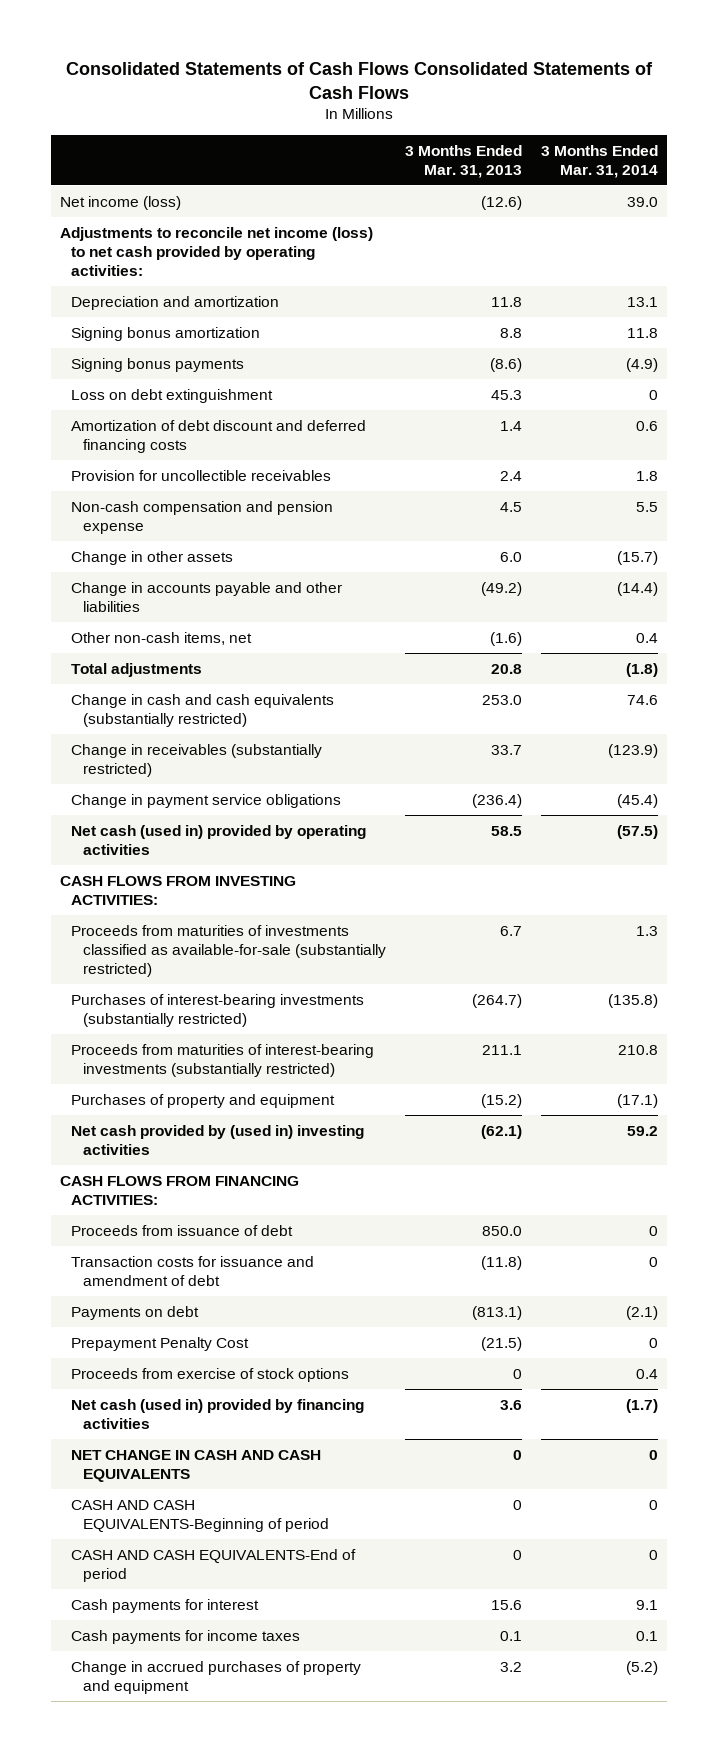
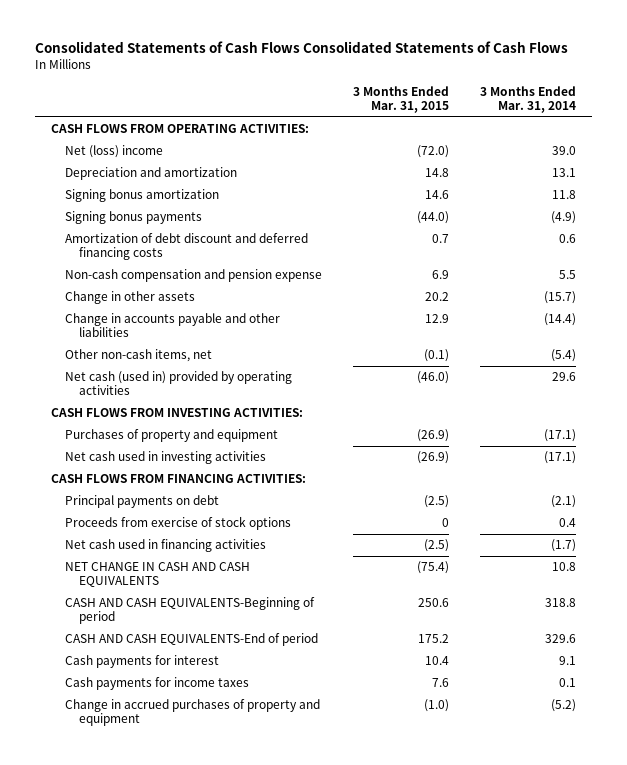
[404,144,522,178] 3 Months Ended Mar. 31, 2013 -> none
none -> [353,86,450,114] 3 Months Ended Mar. 31, 2015
[60,226,374,276] Adjustments to reconcile net income (loss) to net cash provided by operating activities: -> none
none -> [50,124,309,134] CASH FLOWS FROM OPERATING ACTIVITIES:
[60,195,182,210] Net income (loss) -> [64,145,163,159] Net (loss) income
[71,388,274,403] Loss on debt extinguishment -> none
[71,469,332,481] Provision for uncollectible receivables -> none
[71,662,203,677] Total adjustments -> none
[71,693,335,727] Change in cash and cash equivalents (substantially restricted) -> none
[71,743,323,777] Change in receivables (substantially restricted) -> none
[71,793,342,808] Change in payment service obligations -> none
[635,632,658,643] 0.4 -> [551,349,577,363] (5.4)
[616,824,658,839] (57.5) -> [552,372,577,382] 29.6
[71,924,386,977] Proceeds from maturities of investments classified as available-for-sale (substantially restricted) -> none
[71,993,365,1027] Purchases of interest-bearing investments (substantially restricted) -> none
[71,1043,375,1077] Proceeds from maturities of interest-bearing investments (substantially restricted) -> none
[71,1124,365,1155] Net cash provided by (used in) investing activities -> [64,451,266,465] Net cash used in investing activities
[626,1125,658,1136] 59.2 -> [544,451,577,465] (17.1)
[71,1224,294,1236] Proceeds from issuance of debt -> none
[71,1255,315,1286] Transaction costs for issuance and amendment of debt -> none
[71,1336,250,1351] Prepayment Penalty Cost -> none
[71,1305,200,1320] Payments on debt -> [64,495,219,509] Principal payments on debt
[71,1398,365,1429] Net cash (used in) provided by financing activities -> [64,539,266,553] Net cash used in financing activities
[648,1449,658,1460] 0 -> [552,562,577,572] 10.8
[648,1499,658,1510] 0 -> [545,598,577,608] 318.8
[648,1549,658,1560] 0 -> [545,634,577,644] 329.6

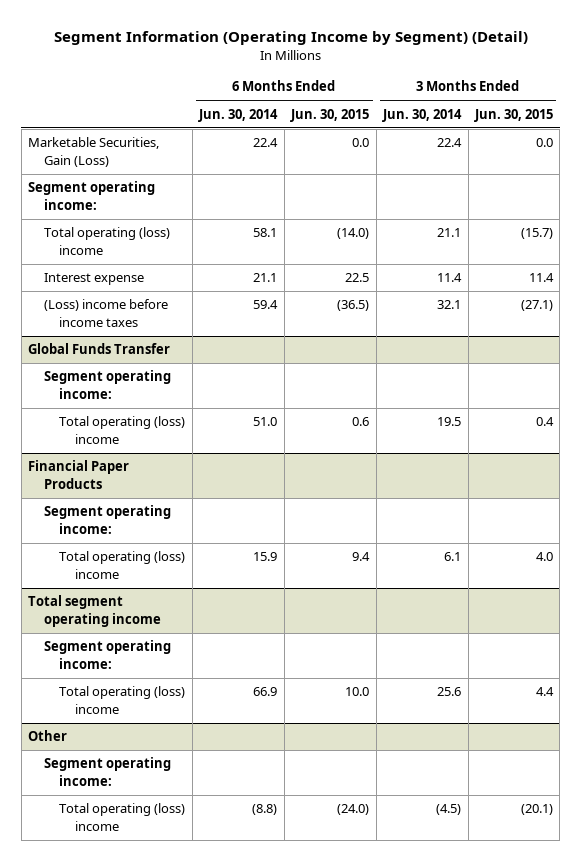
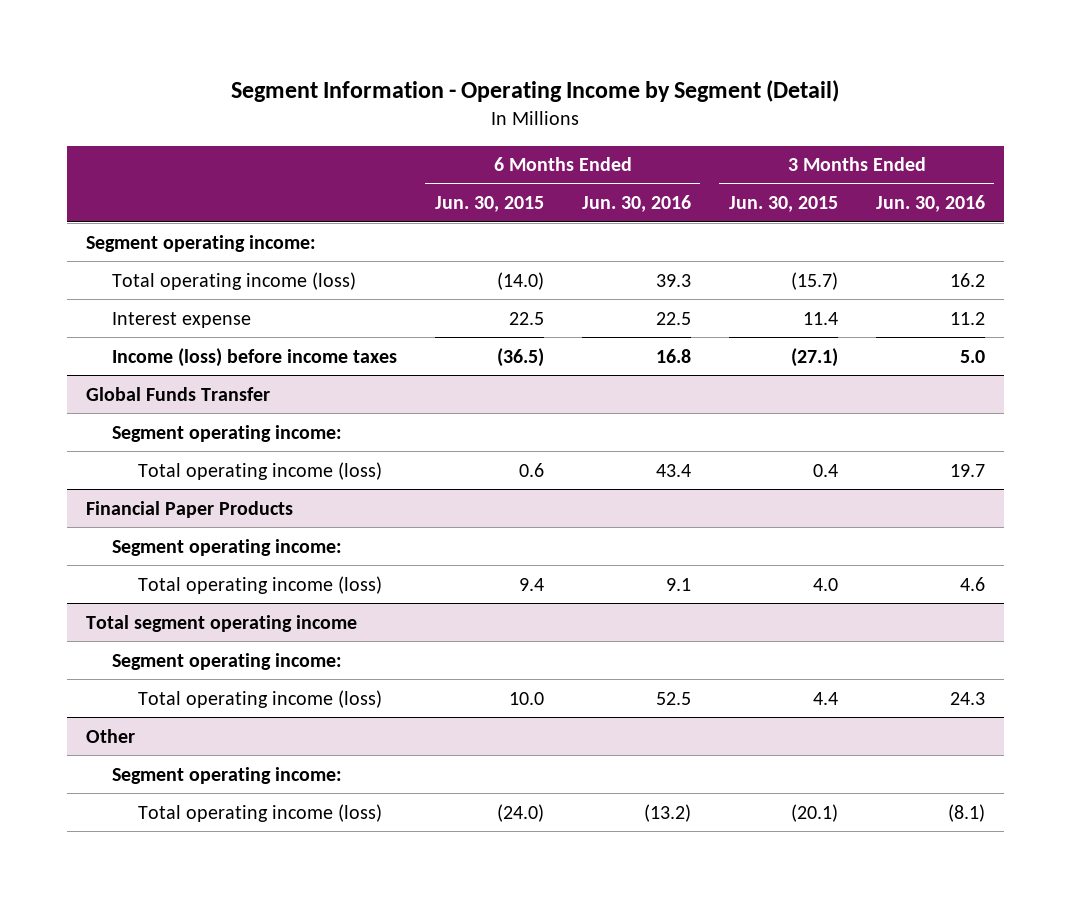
[53,30,528,45] Segment Information (Operating Income by Segment) (Detail) -> [231,80,840,103] Segment Information - Operating Income by Segment (Detail)
[198,108,279,122] Jun. 30, 2014 -> none
[382,108,463,122] Jun. 30, 2014 -> none
none -> [581,195,691,213] Jun. 30, 2016
none -> [875,195,985,213] Jun. 30, 2016
[28,137,160,167] Marketable Securities, Gain (Loss) -> none
[43,227,170,255] Total operating (loss) income -> [112,271,357,290] Total operating income (loss)
[43,299,168,327] (Loss) income before income taxes -> [112,347,398,367] Income (loss) before income taxes
[59,416,186,444] Total operating (loss) income -> [138,461,383,480] Total operating income (loss)
[59,551,186,579] Total operating (loss) income -> [138,575,383,594] Total operating income (loss)
[59,686,186,714] Total operating (loss) income -> [138,689,383,708] Total operating income (loss)
[59,803,186,831] Total operating (loss) income -> [138,803,383,822] Total operating income (loss)

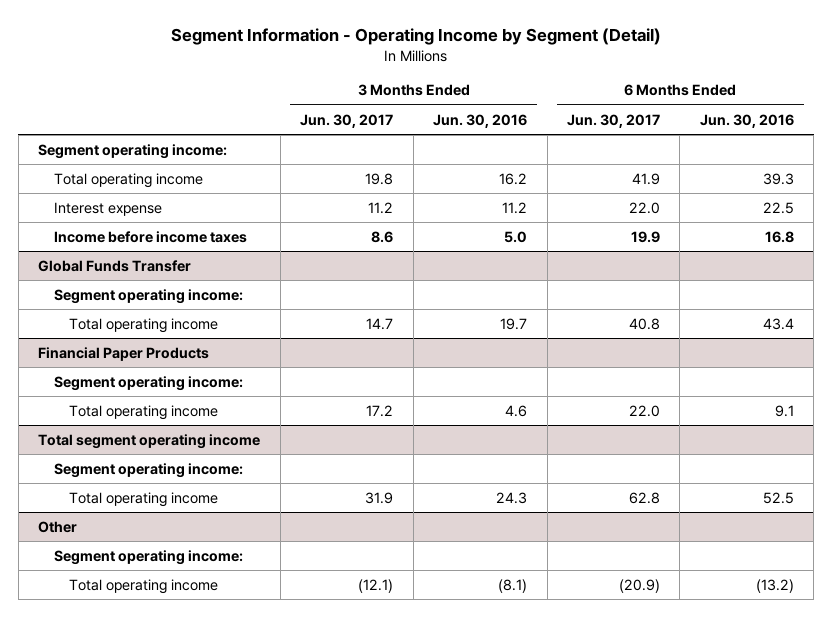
[434,196,544,213] Jun. 30, 2015 -> none
[728,196,838,213] Jun. 30, 2015 -> none
none -> [300,113,394,128] Jun. 30, 2017
none -> [567,113,661,128] Jun. 30, 2017
[112,271,357,290] Total operating income (loss) -> [53,172,203,188] Total operating income
[112,347,398,367] Income (loss) before income taxes -> [53,230,247,243] Income before income taxes
[138,461,383,480] Total operating income (loss) -> [69,317,219,333] Total operating income
[138,575,383,594] Total operating income (loss) -> [69,404,219,420] Total operating income
[138,689,383,708] Total operating income (loss) -> [69,491,219,507] Total operating income
[138,803,383,822] Total operating income (loss) -> [69,578,219,594] Total operating income

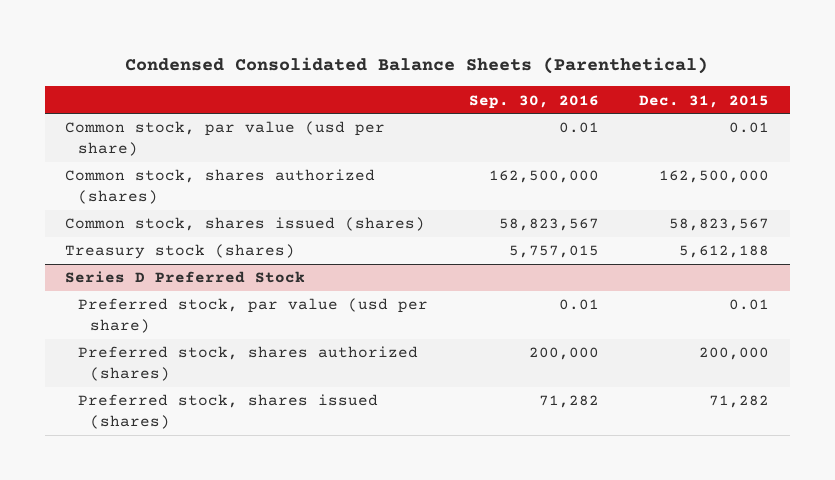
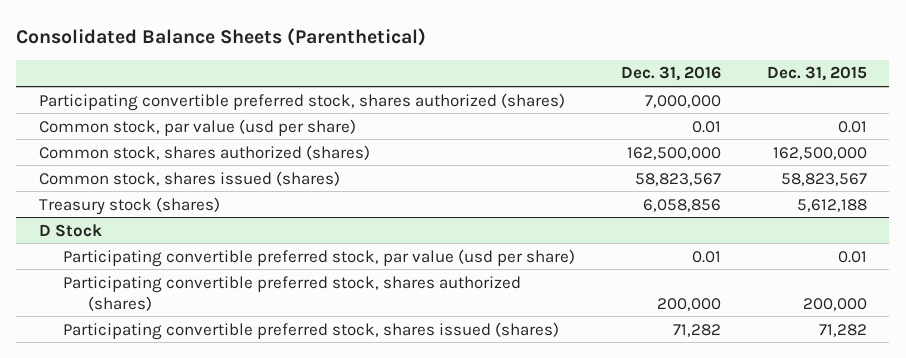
[125,56,709,74] Condensed Consolidated Balance Sheets (Parenthetical) -> [16,27,427,46] Consolidated Balance Sheets (Parenthetical)
[468,94,599,109] Sep. 30, 2016 -> none
none -> [620,66,721,82] Dec. 31, 2016
none -> [39,92,566,111] Participating convertible preferred stock, shares authorized (shares)
[65,271,306,284] Series D Preferred Stock -> [39,223,103,237] D Stock
[77,298,428,334] Preferred stock, par value (usd per share) -> [63,248,576,267] Participating convertible preferred stock, par value (usd per share)
[77,346,418,382] Preferred stock, shares authorized (shares) -> [63,275,522,311] Participating convertible preferred stock, shares authorized (shares)
[77,394,378,430] Preferred stock, shares issued (shares) -> [63,321,560,340] Participating convertible preferred stock, shares issued (shares)

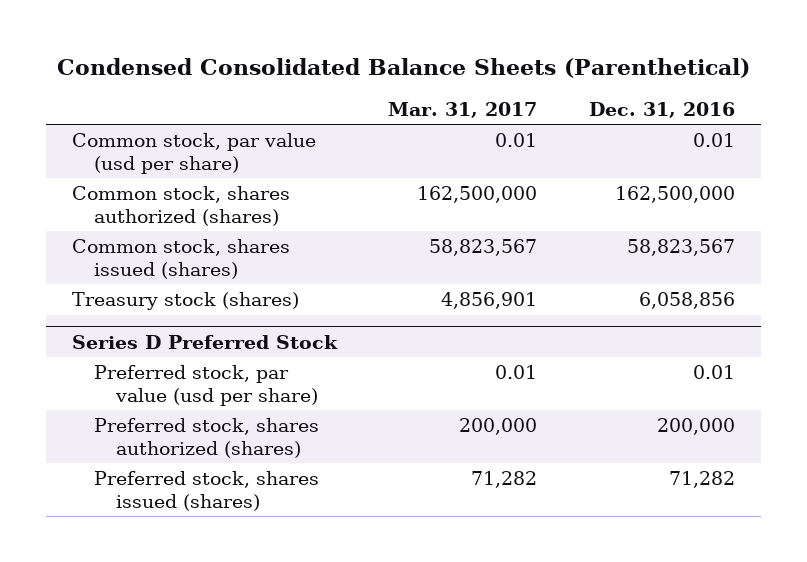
[16,27,427,46] Consolidated Balance Sheets (Parenthetical) -> [57,57,751,78] Condensed Consolidated Balance Sheets (Parenthetical)
[766,66,867,82] Dec. 31, 2015 -> none
none -> [388,101,538,118] Mar. 31, 2017
[39,92,566,111] Participating convertible preferred stock, shares authorized (shares) -> none
[39,223,103,237] D Stock -> [71,334,338,349] Series D Preferred Stock
[63,248,576,267] Participating convertible preferred stock, par value (usd per share) -> [93,365,319,406] Preferred stock, par value (usd per share)
[63,275,522,311] Participating convertible preferred stock, shares authorized (shares) -> [93,418,319,458] Preferred stock, shares authorized (shares)
[63,321,560,340] Participating convertible preferred stock, shares issued (shares) -> [93,471,319,511] Preferred stock, shares issued (shares)

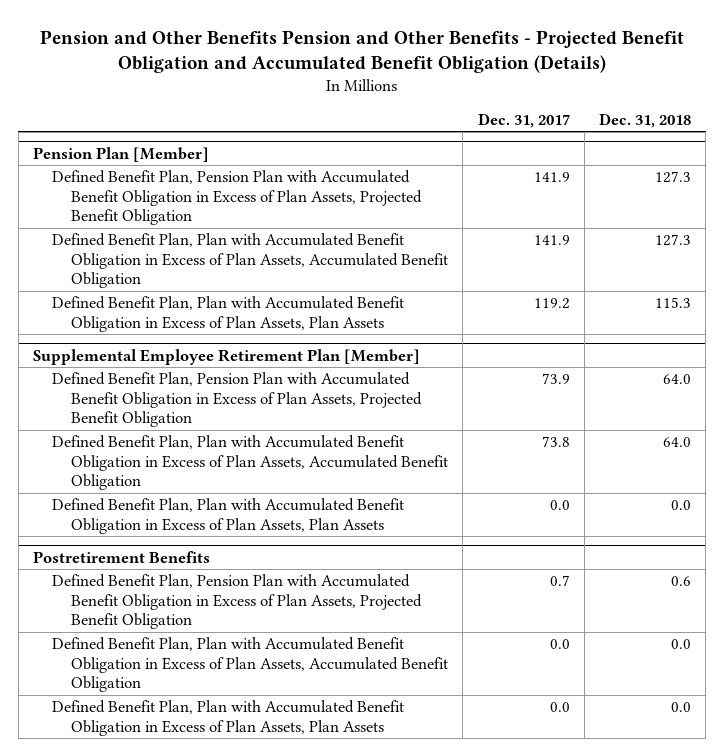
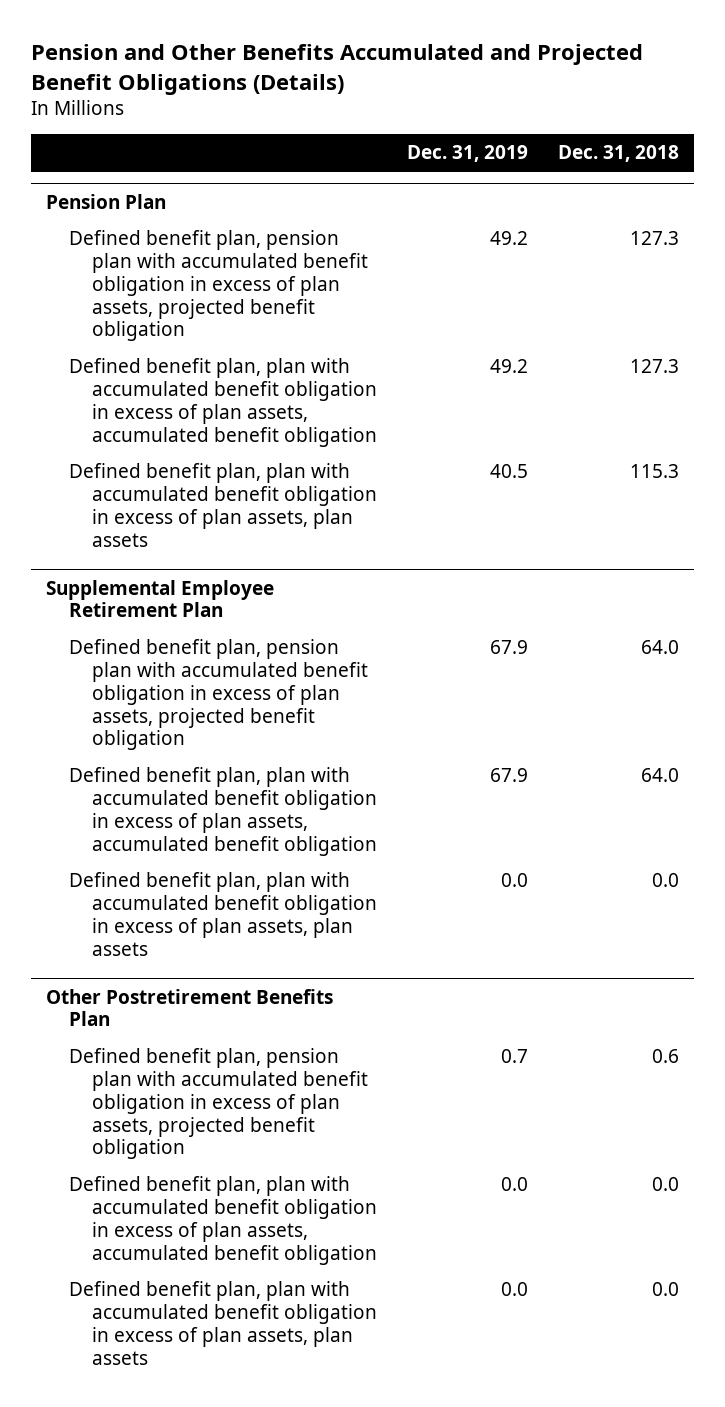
[40,29,685,74] Pension and Other Benefits Pension and Other Benefits - Projected Benefit Obligation and Accumulated Benefit Obligation (Details) -> [30,44,643,95] Pension and Other Benefits Accumulated and Projected Benefit Obligations (Details)
[477,112,570,128] Dec. 31, 2017 -> none
none -> [406,145,528,163] Dec. 31, 2019
[33,146,210,162] Pension Plan [Member] -> [45,193,166,209] Pension Plan
[52,170,423,226] Defined Benefit Plan, Pension Plan with Accumulated Benefit Obligation in Excess of Plan Assets, Projected Benefit Obligation -> [68,230,368,342] Defined benefit plan, pension plan with accumulated benefit obligation in excess of plan assets, projected benefit obligation
[52,233,449,289] Defined Benefit Plan, Plan with Accumulated Benefit Obligation in Excess of Plan Assets, Accumulated Benefit Obligation -> [68,358,377,447] Defined benefit plan, plan with accumulated benefit obligation in excess of plan assets, accumulated benefit obligation
[52,296,405,332] Defined Benefit Plan, Plan with Accumulated Benefit Obligation in Excess of Plan Assets, Plan Assets -> [68,463,377,547] Defined benefit plan, plan with accumulated benefit obligation in excess of plan assets, plan assets
[33,348,421,365] Supplemental Employee Retirement Plan [Member] -> [45,579,274,618] Supplemental Employee Retirement Plan
[52,372,423,428] Defined Benefit Plan, Pension Plan with Accumulated Benefit Obligation in Excess of Plan Assets, Projected Benefit Obligation -> [68,639,368,751] Defined benefit plan, pension plan with accumulated benefit obligation in excess of plan assets, projected benefit obligation
[52,435,449,491] Defined Benefit Plan, Plan with Accumulated Benefit Obligation in Excess of Plan Assets, Accumulated Benefit Obligation -> [68,767,377,856] Defined benefit plan, plan with accumulated benefit obligation in excess of plan assets, accumulated benefit obligation
[52,498,405,534] Defined Benefit Plan, Plan with Accumulated Benefit Obligation in Excess of Plan Assets, Plan Assets -> [68,872,377,956] Defined benefit plan, plan with accumulated benefit obligation in excess of plan assets, plan assets
[33,550,211,563] Postretirement Benefits -> [45,988,333,1027] Other Postretirement Benefits Plan
[52,574,423,630] Defined Benefit Plan, Pension Plan with Accumulated Benefit Obligation in Excess of Plan Assets, Projected Benefit Obligation -> [68,1048,368,1160] Defined benefit plan, pension plan with accumulated benefit obligation in excess of plan assets, projected benefit obligation
[52,637,449,693] Defined Benefit Plan, Plan with Accumulated Benefit Obligation in Excess of Plan Assets, Accumulated Benefit Obligation -> [68,1176,377,1265] Defined benefit plan, plan with accumulated benefit obligation in excess of plan assets, accumulated benefit obligation
[52,700,405,736] Defined Benefit Plan, Plan with Accumulated Benefit Obligation in Excess of Plan Assets, Plan Assets -> [68,1281,377,1365] Defined benefit plan, plan with accumulated benefit obligation in excess of plan assets, plan assets

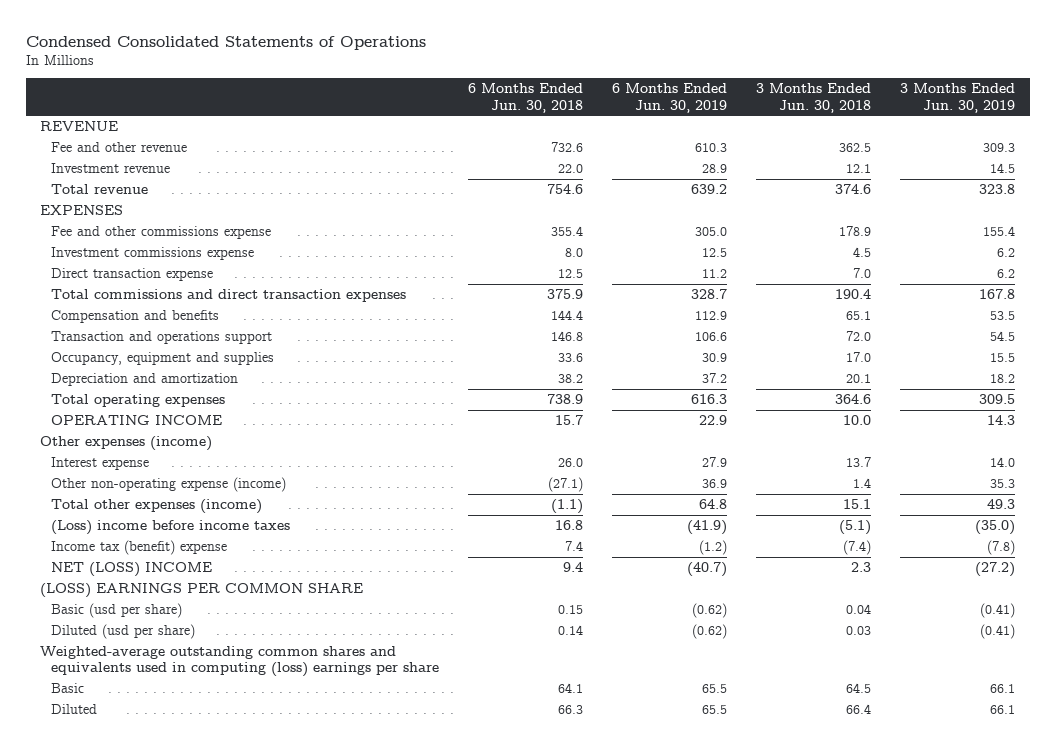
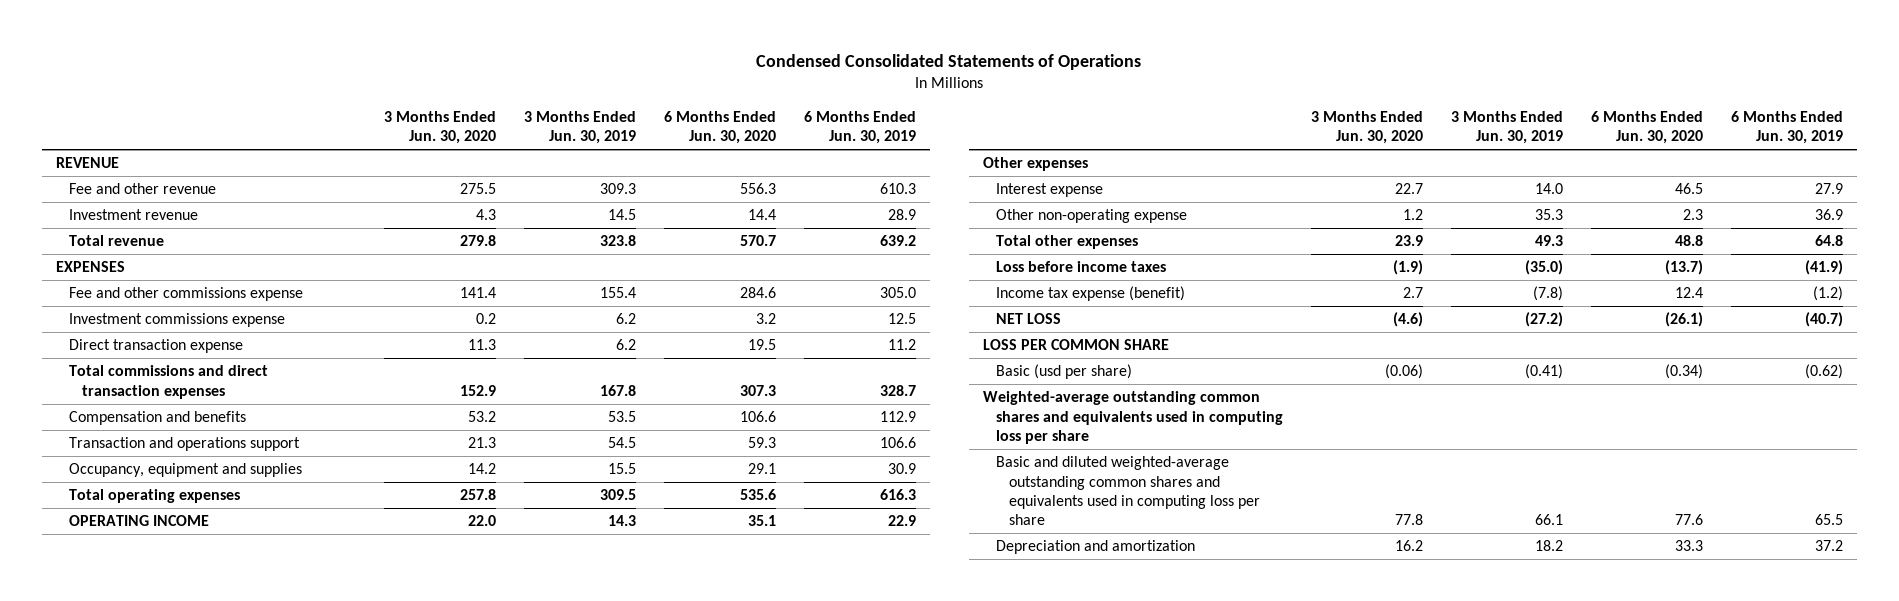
[468,83,584,113] 6 Months Ended Jun. 30, 2018 -> none
[756,83,872,113] 3 Months Ended Jun. 30, 2018 -> none
none -> [383,110,496,145] 3 Months Ended Jun. 30, 2020
none -> [663,110,776,145] 6 Months Ended Jun. 30, 2020
[40,436,213,452] Other expenses (income) -> [983,157,1089,172] Other expenses
[51,477,287,493] Other non-operating expense (income) -> [995,209,1187,224] Other non-operating expense
[51,499,263,515] Total other expenses (income) -> [995,235,1138,250] Total other expenses
[51,520,291,536] (Loss) income before income taxes -> [995,261,1166,273] Loss before income taxes
[51,540,228,556] Income tax (benefit) expense -> [995,286,1185,302] Income tax expense (benefit)
[51,562,213,578] NET (LOSS) INCOME -> [995,313,1061,325] NET LOSS
[40,583,364,599] (LOSS) EARNINGS PER COMMON SHARE -> [983,339,1170,351] LOSS PER COMMON SHARE
[51,624,196,640] Diluted (usd per share) -> none
[51,704,98,715] Diluted -> none
[40,646,440,678] Weighted-average outstanding common shares and equivalents used in computing (loss) earnings per share -> [983,391,1283,444] Weighted-average outstanding common shares and equivalents used in computing loss per share
[51,683,85,694] Basic -> [995,456,1260,525] Basic and diluted weighted-average outstanding common shares and equivalents used in computing loss per share
[51,373,239,387] Depreciation and amortization -> [995,540,1195,555] Depreciation and amortization

